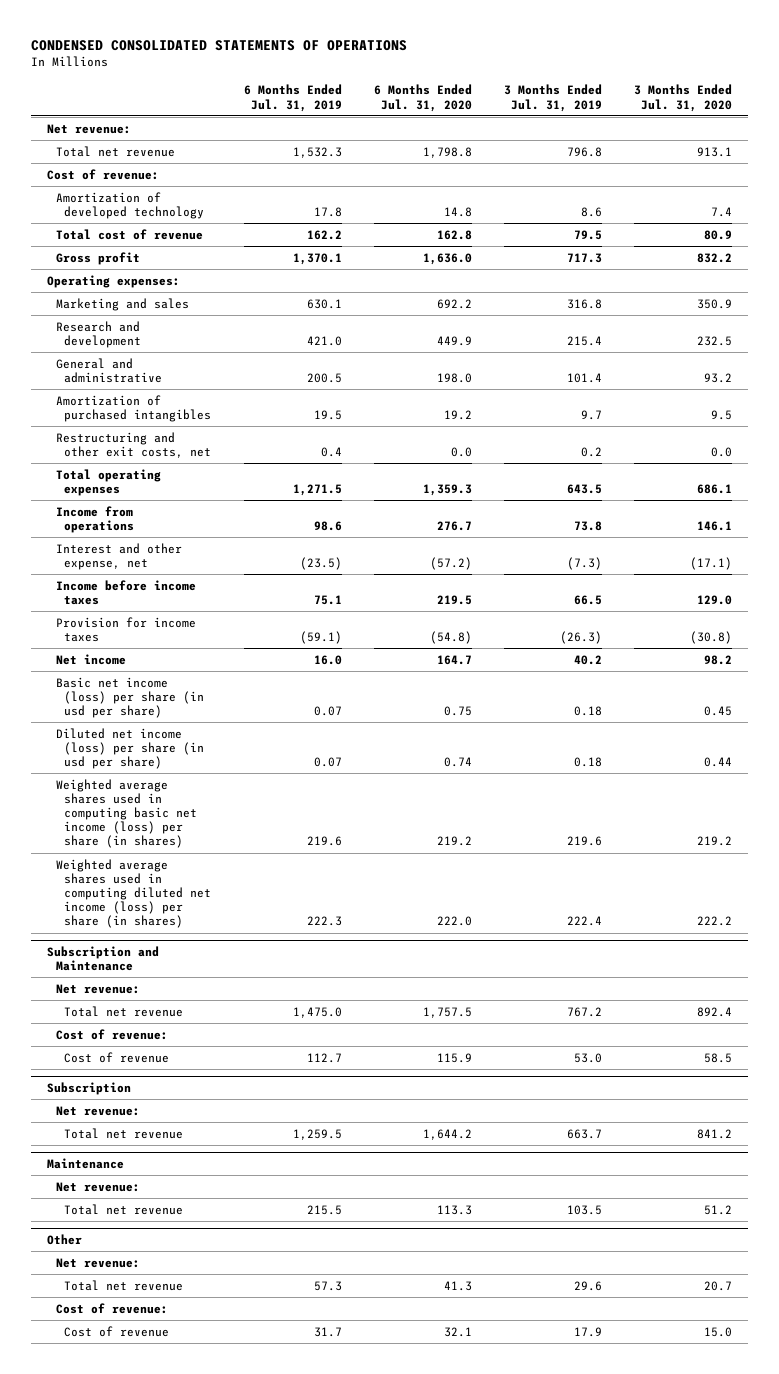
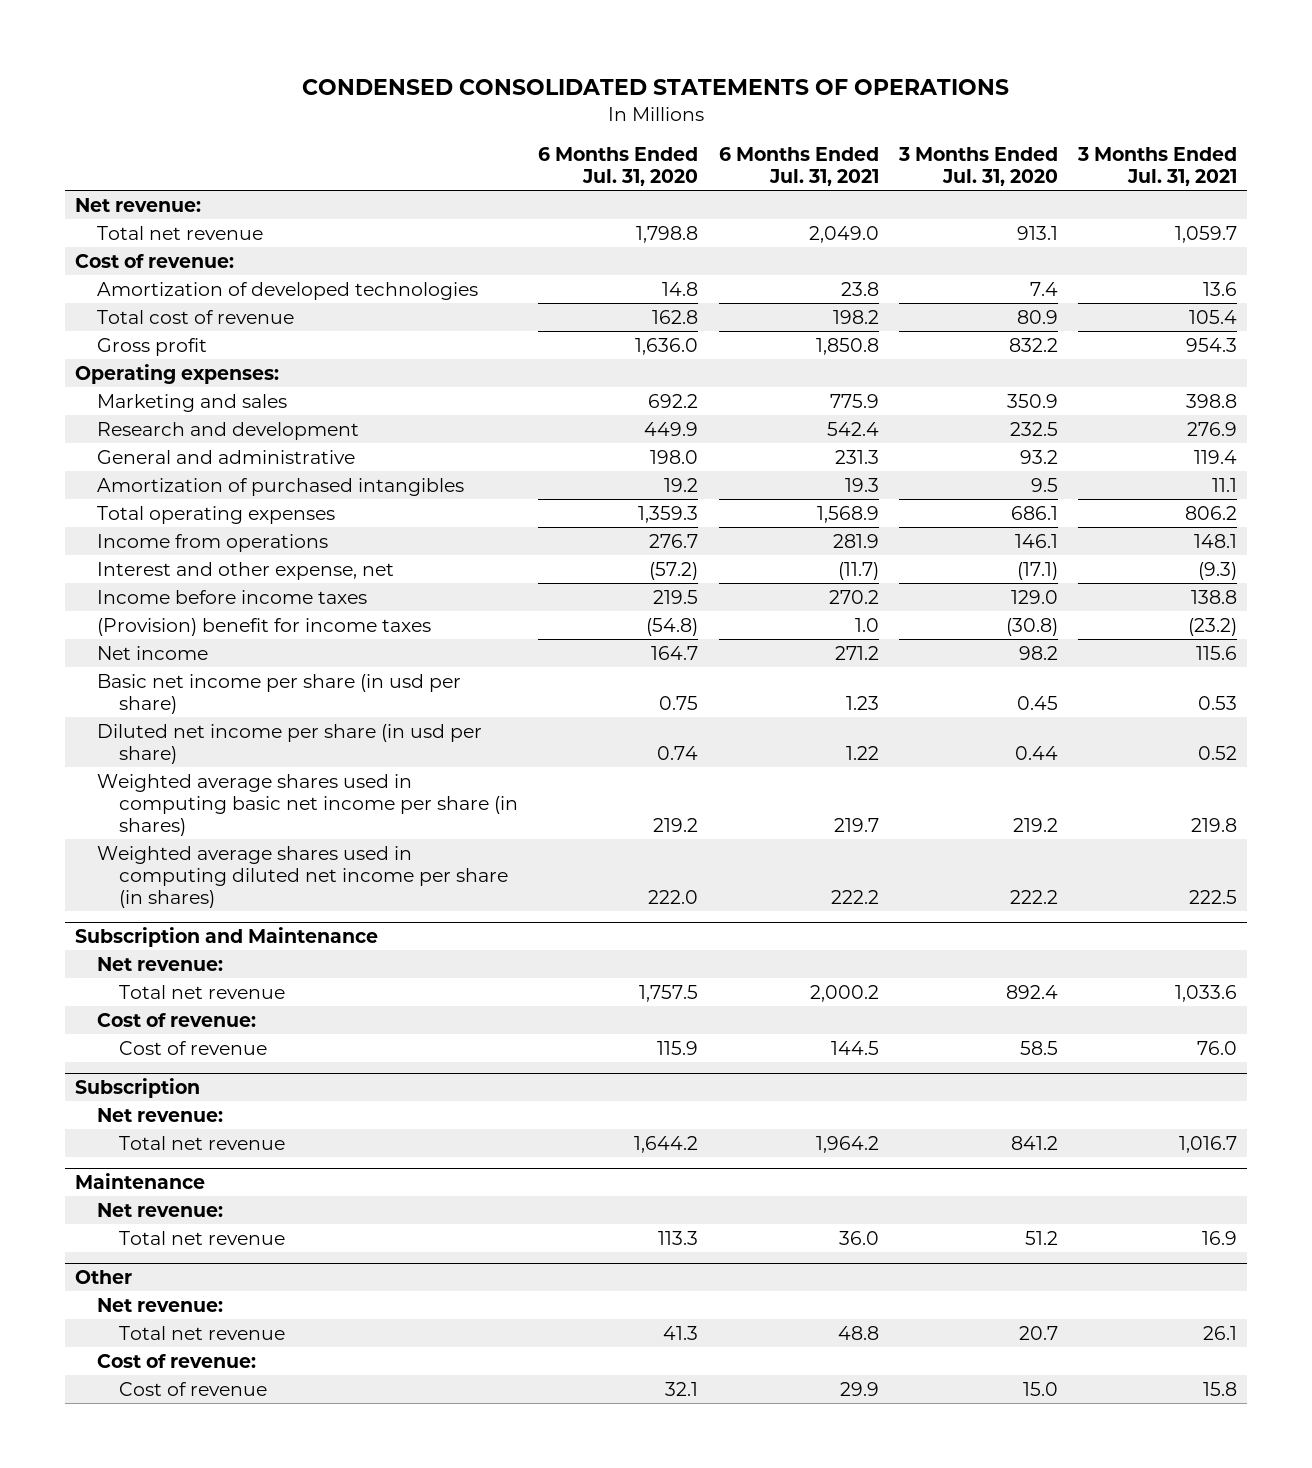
[243,84,342,112] 6 Months Ended Jul. 31, 2019 -> none
[504,84,603,112] 3 Months Ended Jul. 31, 2019 -> none
none -> [718,146,879,187] 6 Months Ended Jul. 31, 2021
none -> [1076,146,1237,187] 3 Months Ended Jul. 31, 2021
[55,191,205,219] Amortization of developed technology -> [97,281,479,300] Amortization of developed technologies
[55,431,212,458] Restructuring and other exit costs, net -> none
[55,616,196,642] Provision for income taxes -> [97,617,432,636] (Provision) benefit for income taxes
[55,676,205,719] Basic net income (loss) per share (in usd per share) -> [97,673,462,714] Basic net income per share (in usd per share)
[55,727,205,770] Diluted net income (loss) per share (in usd per share) -> [97,723,483,764] Diluted net income per share (in usd per share)
[55,778,198,849] Weighted average shares used in computing basic net income (loss) per share (in shares) -> [97,773,519,836] Weighted average shares used in computing basic net income per share (in shares)
[55,858,212,929] Weighted average shares used in computing diluted net income (loss) per share (in shares) -> [97,845,509,908] Weighted average shares used in computing diluted net income per share (in shares)

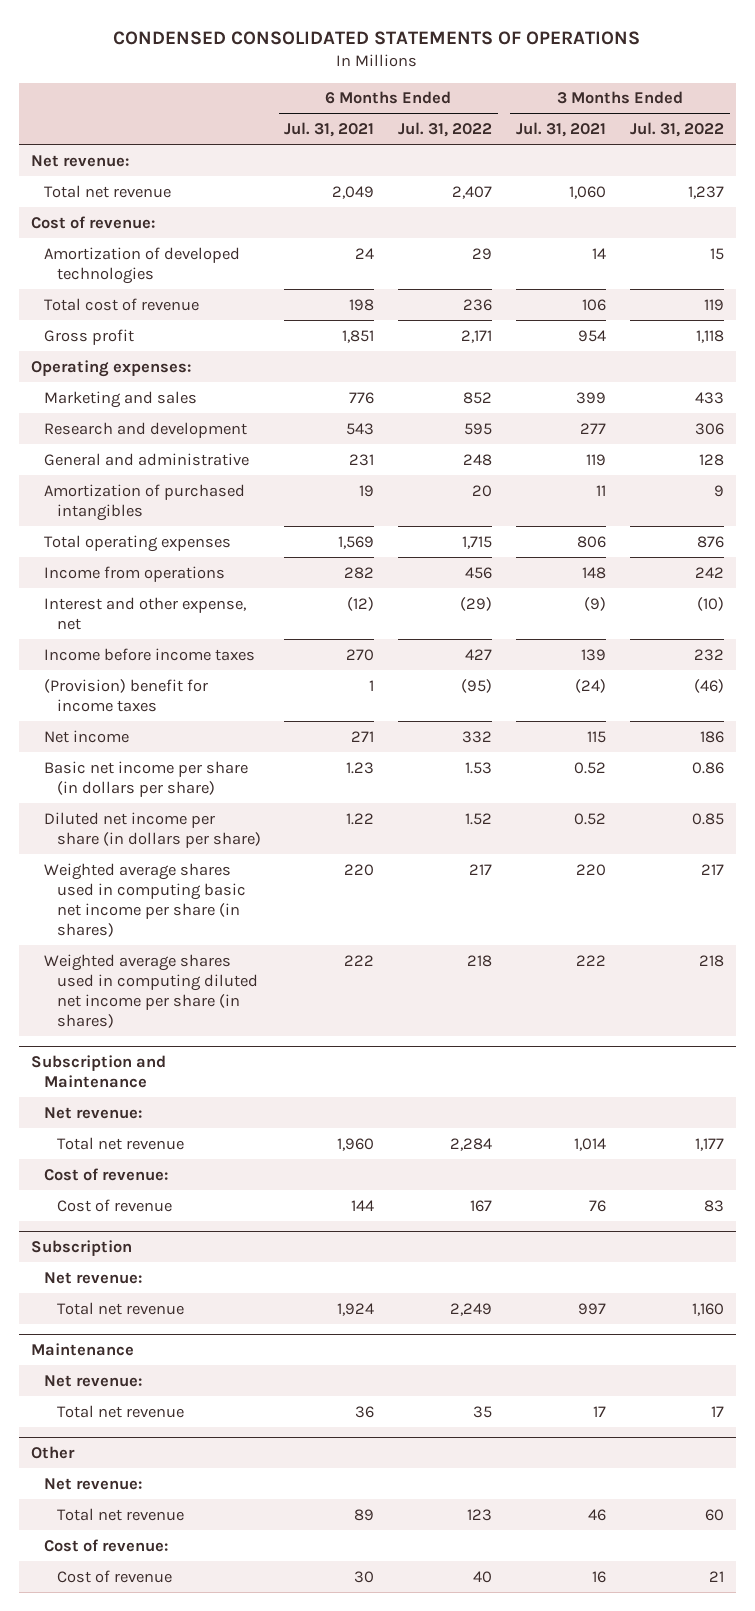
[538,146,699,187] 6 Months Ended Jul. 31, 2020 -> none
[897,146,1058,187] 3 Months Ended Jul. 31, 2020 -> none
none -> [398,122,493,138] Jul. 31, 2022
none -> [629,122,724,138] Jul. 31, 2022
[808,225,879,243] 2,049.0 -> [332,185,375,199] 2,049
[1174,225,1237,243] 1,059.7 -> [569,185,607,199] 1,060
[840,281,879,296] 23.8 -> [355,247,375,259] 24
[1202,281,1237,296] 13.6 -> [592,247,607,259] 14
[832,309,879,324] 198.2 -> [349,298,375,311] 198
[1188,309,1237,324] 105.4 -> [582,298,607,311] 106
[815,337,879,355] 1,850.8 -> [342,329,375,343] 1,851
[1185,337,1237,352] 954.3 -> [578,329,607,342] 954
[829,393,879,408] 775.9 -> [349,391,375,404] 776
[1185,393,1237,408] 398.8 -> [576,391,607,404] 399
[826,421,879,436] 542.4 -> [346,422,375,435] 543
[1186,421,1237,436] 276.9 -> [580,422,607,434] 277
[834,449,879,464] 231.3 -> [349,453,375,466] 231
[1193,449,1237,464] 119.4 -> [586,453,607,466] 119
[844,477,879,492] 19.3 -> [359,484,375,497] 19
[1211,477,1237,492] 11.1 -> [596,484,607,496] 11
[816,505,879,523] 1,568.9 -> [338,535,375,549] 1,569
[1184,505,1237,520] 806.2 -> [577,535,607,548] 806
[832,533,879,548] 281.9 -> [344,566,375,579] 282
[1193,533,1237,548] 148.1 -> [582,566,607,579] 148
[837,561,879,580] (11.7) -> [347,596,375,611] (12)
[1197,561,1237,580] (9.3) -> [584,596,607,611] (9)
[828,589,879,604] 270.2 -> [346,648,375,661] 270
[1190,589,1237,604] 138.8 -> [581,648,607,661] 139
[854,617,879,632] 1.0 -> [369,679,375,691] 1
[1187,617,1237,636] (23.2) -> [575,678,607,693] (24)
[834,645,879,660] 271.2 -> [351,730,375,742] 271
[1195,645,1237,660] 115.6 -> [587,730,607,743] 115
[97,673,462,714] Basic net income per share (in usd per share) -> [43,760,248,797] Basic net income per share (in dollars per share)
[1197,695,1237,710] 0.53 -> [574,761,607,774] 0.52
[97,723,483,764] Diluted net income per share (in usd per share) -> [43,811,261,848] Diluted net income per share (in dollars per share)
[833,817,879,832] 219.7 -> [344,863,375,876] 220
[1190,817,1237,832] 219.8 -> [576,863,607,876] 220
[830,889,879,904] 222.2 -> [344,954,375,966] 222
[1188,889,1237,904] 222.5 -> [576,954,607,966] 222
[809,984,879,1002] 2,000.2 -> [337,1137,375,1151] 1,960
[1174,984,1237,1002] 1,033.6 -> [574,1137,607,1151] 1,014
[830,1040,879,1055] 144.5 -> [351,1199,375,1211] 144
[1196,1040,1237,1055] 76.0 -> [589,1199,607,1212] 76
[815,1135,879,1153] 1,964.2 -> [337,1302,375,1316] 1,924
[1178,1135,1237,1153] 1,016.7 -> [578,1302,607,1315] 997
[838,1230,879,1245] 36.0 -> [355,1405,375,1418] 36
[1201,1230,1237,1245] 16.9 -> [593,1405,607,1417] 17
[837,1325,879,1340] 48.8 -> [354,1508,375,1521] 89
[1202,1325,1237,1340] 26.1 -> [588,1508,607,1521] 46
[839,1381,879,1396] 29.9 -> [354,1570,375,1583] 30
[1202,1381,1237,1396] 15.8 -> [592,1570,607,1583] 16

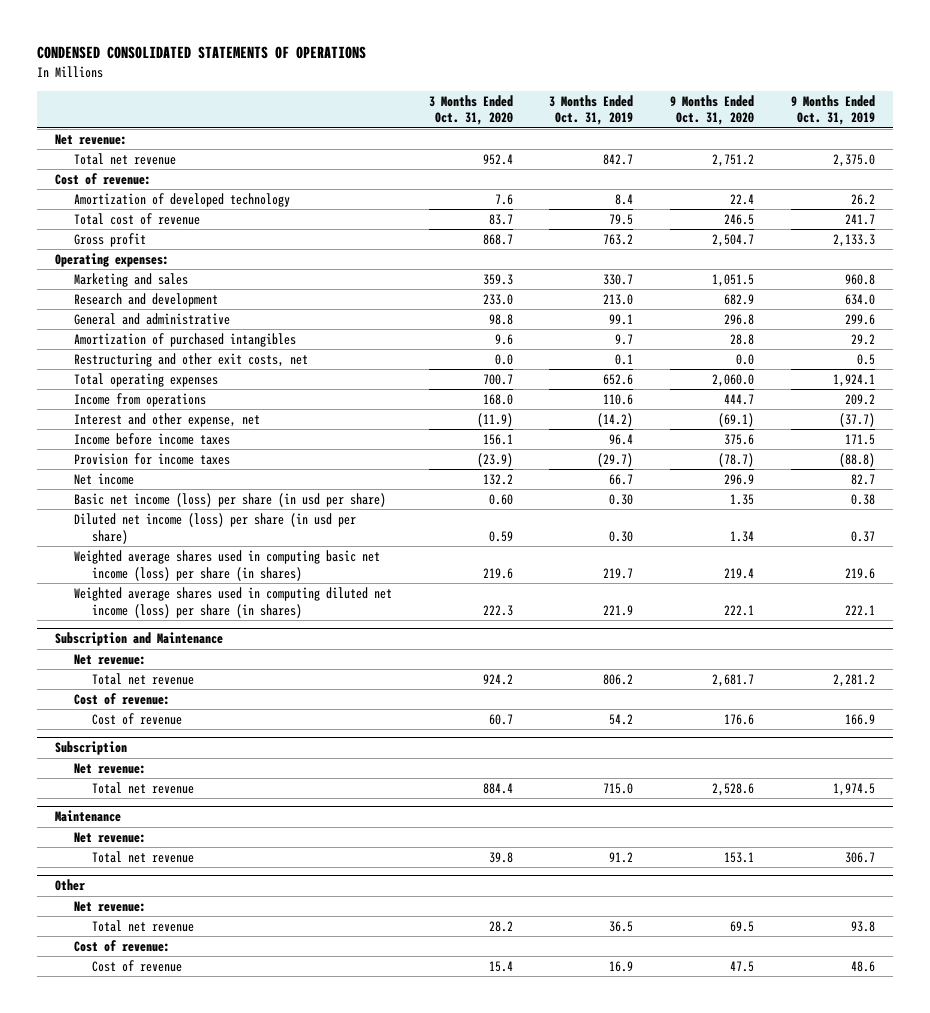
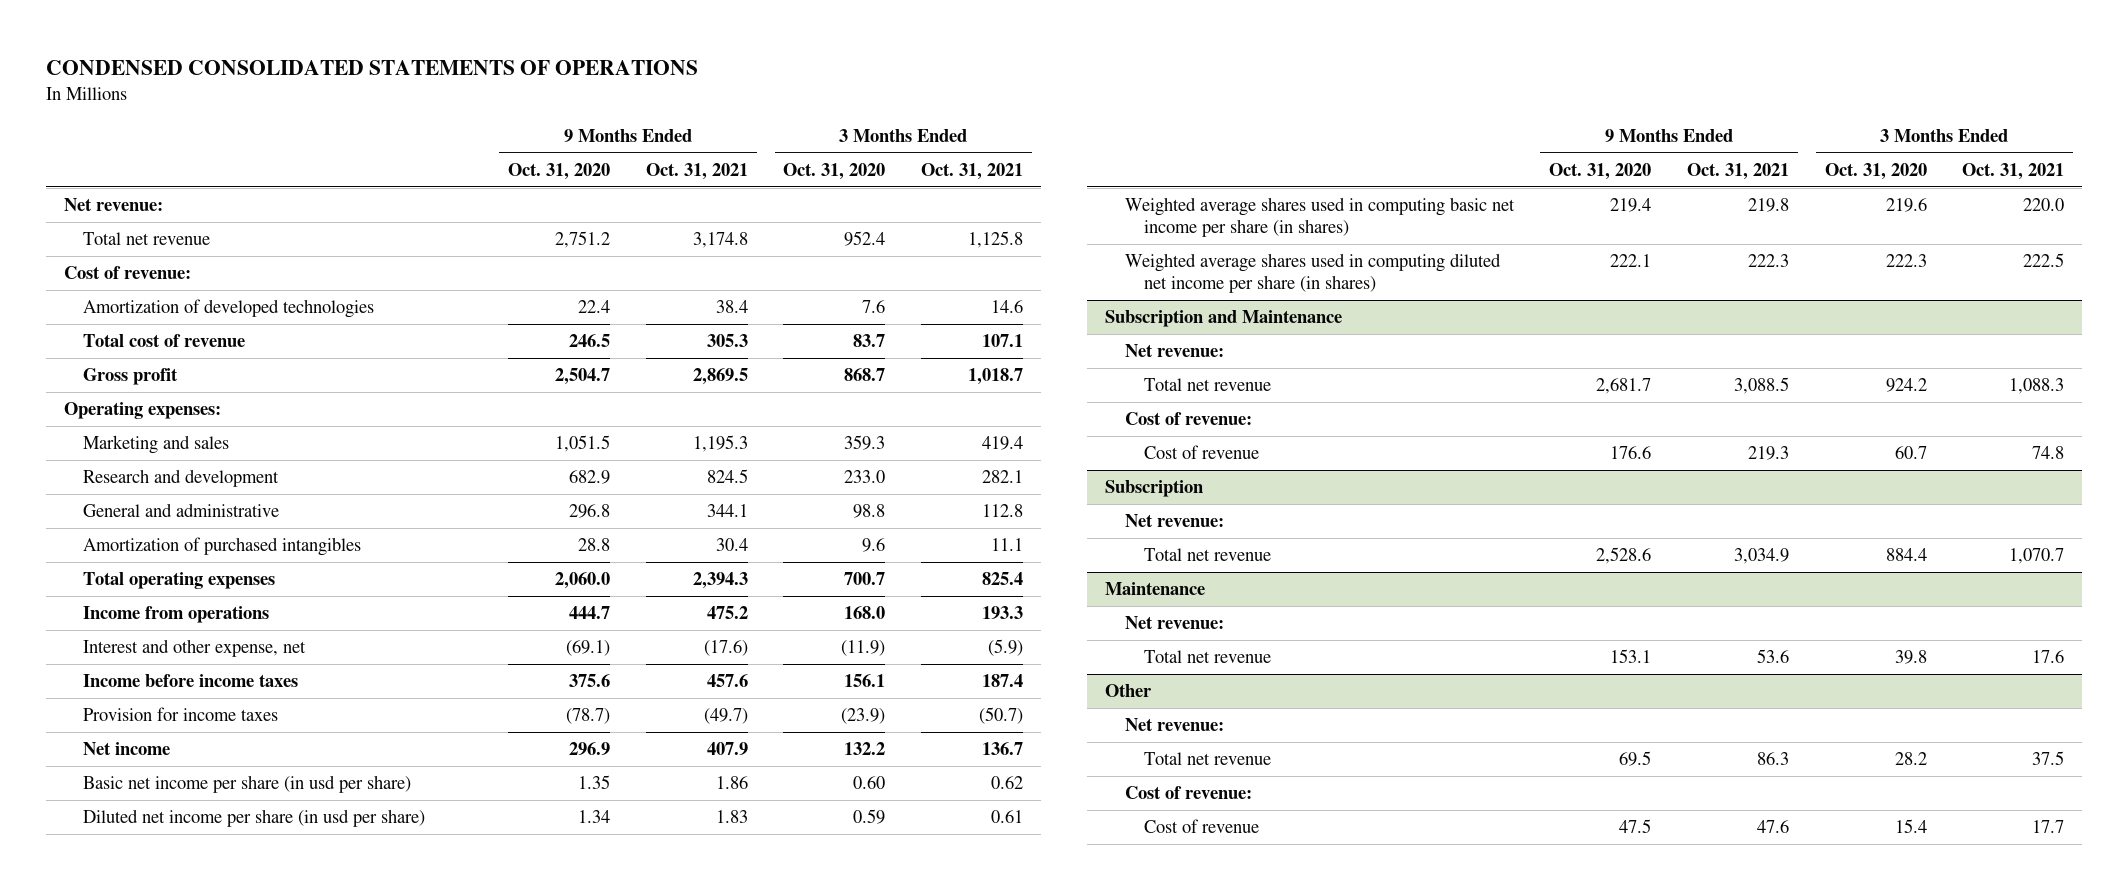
[549,94,634,126] 3 Months Ended Oct. 31, 2019 -> none
[790,94,875,126] 9 Months Ended Oct. 31, 2019 -> none
none -> [645,163,748,181] Oct. 31, 2021
none -> [921,163,1024,181] Oct. 31, 2021
[73,193,290,208] Amortization of developed technology -> [83,299,375,319] Amortization of developed technologies
[73,353,308,368] Restructuring and other exit costs, net -> none
[73,493,386,508] Basic net income (loss) per share (in usd per share) -> [83,775,412,794] Basic net income per share (in usd per share)
[73,513,356,544] Diluted net income (loss) per share (in usd per share) -> [83,809,426,828] Diluted net income per share (in usd per share)
[73,550,380,581] Weighted average shares used in computing basic net income (loss) per share (in shares) -> [1124,197,1515,237] Weighted average shares used in computing basic net income per share (in shares)
[73,587,392,618] Weighted average shares used in computing diluted net income (loss) per share (in shares) -> [1124,253,1501,293] Weighted average shares used in computing diluted net income per share (in shares)

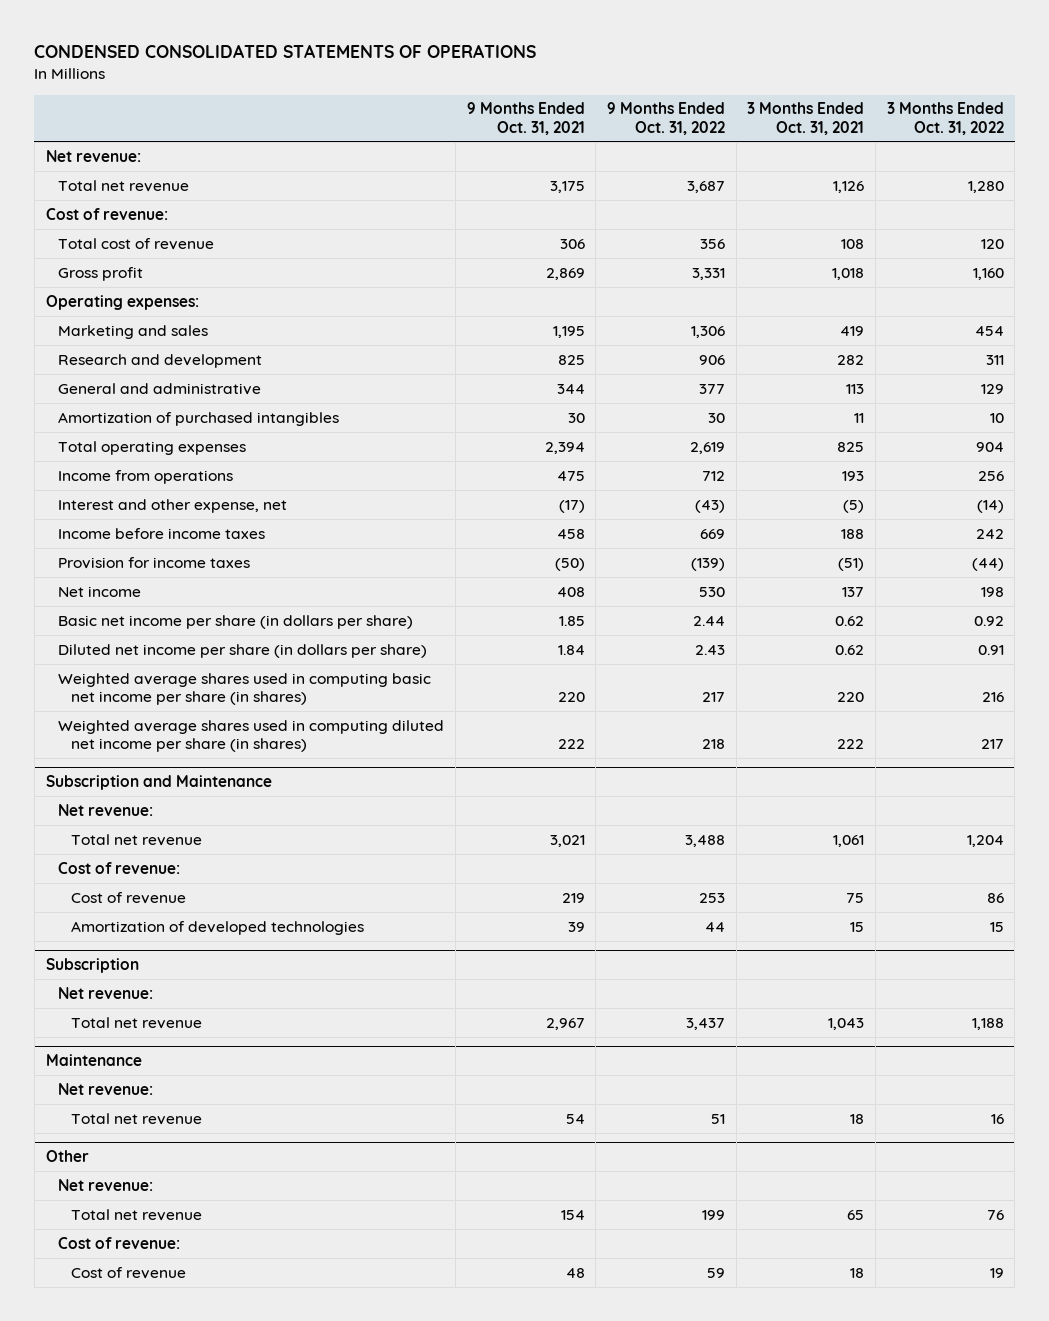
[508,163,611,181] Oct. 31, 2020 -> none
[783,163,886,181] Oct. 31, 2020 -> none
none -> [607,102,726,135] 9 Months Ended Oct. 31, 2022
none -> [886,102,1004,135] 3 Months Ended Oct. 31, 2022
[692,232,748,249] 3,174.8 -> [549,180,585,193] 3,175
[968,231,1024,249] 1,125.8 -> [833,180,865,193] 1,126
[83,299,375,319] Amortization of developed technologies -> none
[706,334,748,348] 305.3 -> [559,238,585,249] 306
[982,334,1024,348] 107.1 -> [841,238,865,249] 108
[692,368,748,386] 2,869.5 -> [545,267,585,280] 2,869
[968,368,1024,386] 1,018.7 -> [832,267,865,280] 1,018
[692,435,748,453] 1,195.3 -> [552,325,585,338] 1,195
[982,436,1024,451] 419.4 -> [840,325,865,336] 419
[706,469,748,484] 824.5 -> [557,354,585,365] 825
[982,470,1024,484] 282.1 -> [837,354,865,365] 282
[706,504,748,518] 344.1 -> [556,383,585,394] 344
[982,504,1024,518] 112.8 -> [846,383,865,394] 113
[715,538,748,552] 30.4 -> [567,412,585,423] 30
[991,538,1024,552] 11.1 -> [854,412,865,423] 11
[692,572,748,590] 2,394.3 -> [544,441,585,454] 2,394
[982,572,1024,586] 825.4 -> [837,441,865,452] 825
[706,606,748,620] 475.2 -> [556,470,585,481] 475
[982,606,1024,620] 193.3 -> [842,470,865,481] 193
[703,640,748,657] (17.6) -> [558,499,585,513] (17)
[988,639,1024,657] (5.9) -> [843,499,865,513] (5)
[706,674,748,688] 457.6 -> [556,528,585,539] 458
[982,674,1024,688] 187.4 -> [841,528,865,539] 188
[703,708,748,725] (49.7) -> [554,557,585,571] (50)
[979,707,1024,725] (50.7) -> [838,557,865,571] (51)
[706,742,748,756] 407.9 -> [556,586,585,597] 408
[982,742,1024,756] 136.7 -> [842,586,865,597] 137
[83,775,412,794] Basic net income per share (in usd per share) -> [58,614,414,629] Basic net income per share (in dollars per share)
[715,776,748,790] 1.86 -> [558,615,585,626] 1.85
[83,809,426,828] Diluted net income per share (in usd per share) -> [58,643,428,658] Diluted net income per share (in dollars per share)
[715,810,748,824] 1.83 -> [557,644,585,655] 1.84
[991,810,1024,824] 0.61 -> [835,644,865,655] 0.62
[1747,198,1789,213] 219.8 -> [557,691,585,702] 220
[2023,198,2065,212] 220.0 -> [837,691,865,702] 220
[1747,254,1789,268] 222.3 -> [557,738,585,749] 222
[2023,253,2065,268] 222.5 -> [837,738,865,749] 222
[1733,377,1789,395] 3,088.5 -> [549,834,585,847] 3,021
[2009,378,2065,395] 1,088.3 -> [833,834,865,847] 1,061
[1747,446,1789,461] 219.3 -> [561,892,585,903] 219
[2032,446,2065,460] 74.8 -> [846,892,865,903] 75
none -> [71,920,365,935] Amortization of developed technologies
[1733,548,1789,565] 3,034.9 -> [545,1017,585,1030] 2,967
[2009,548,2065,565] 1,070.7 -> [828,1017,865,1030] 1,043
[1756,649,1789,664] 53.6 -> [565,1113,585,1124] 54
[2032,650,2065,664] 17.6 -> [850,1113,865,1124] 18
[1756,752,1789,766] 86.3 -> [560,1209,585,1220] 154
[2032,751,2065,766] 37.5 -> [847,1209,865,1220] 65
[1756,820,1789,834] 47.6 -> [565,1267,585,1278] 48
[2032,820,2065,834] 17.7 -> [850,1267,865,1278] 18

